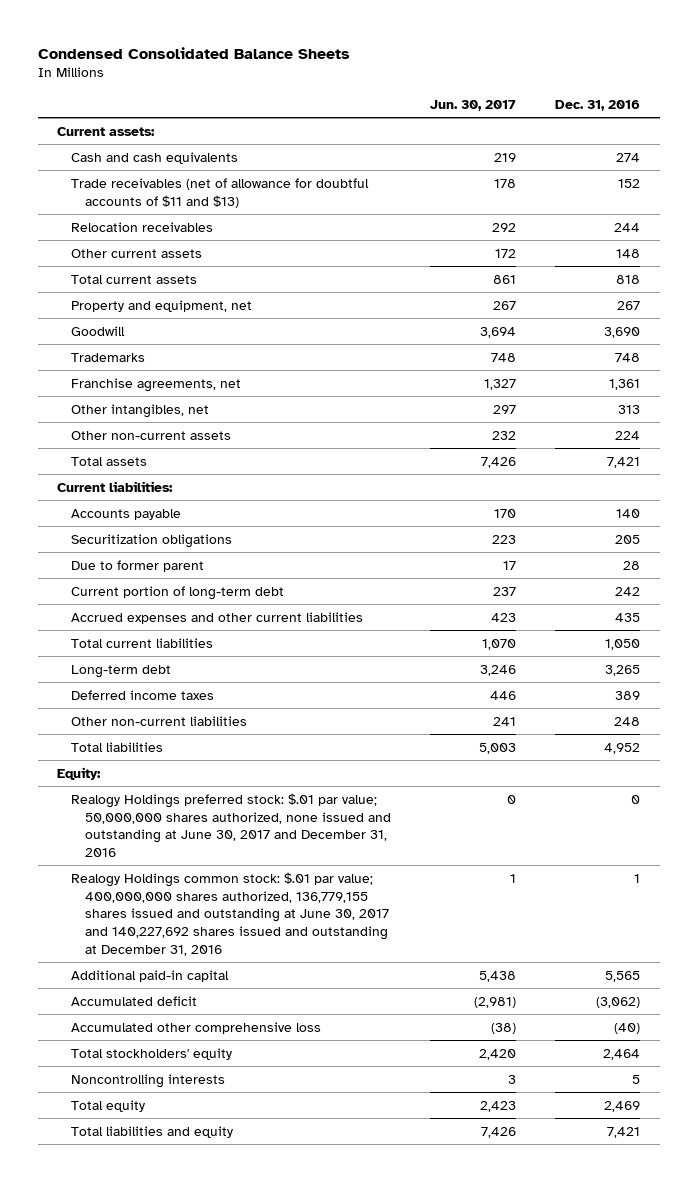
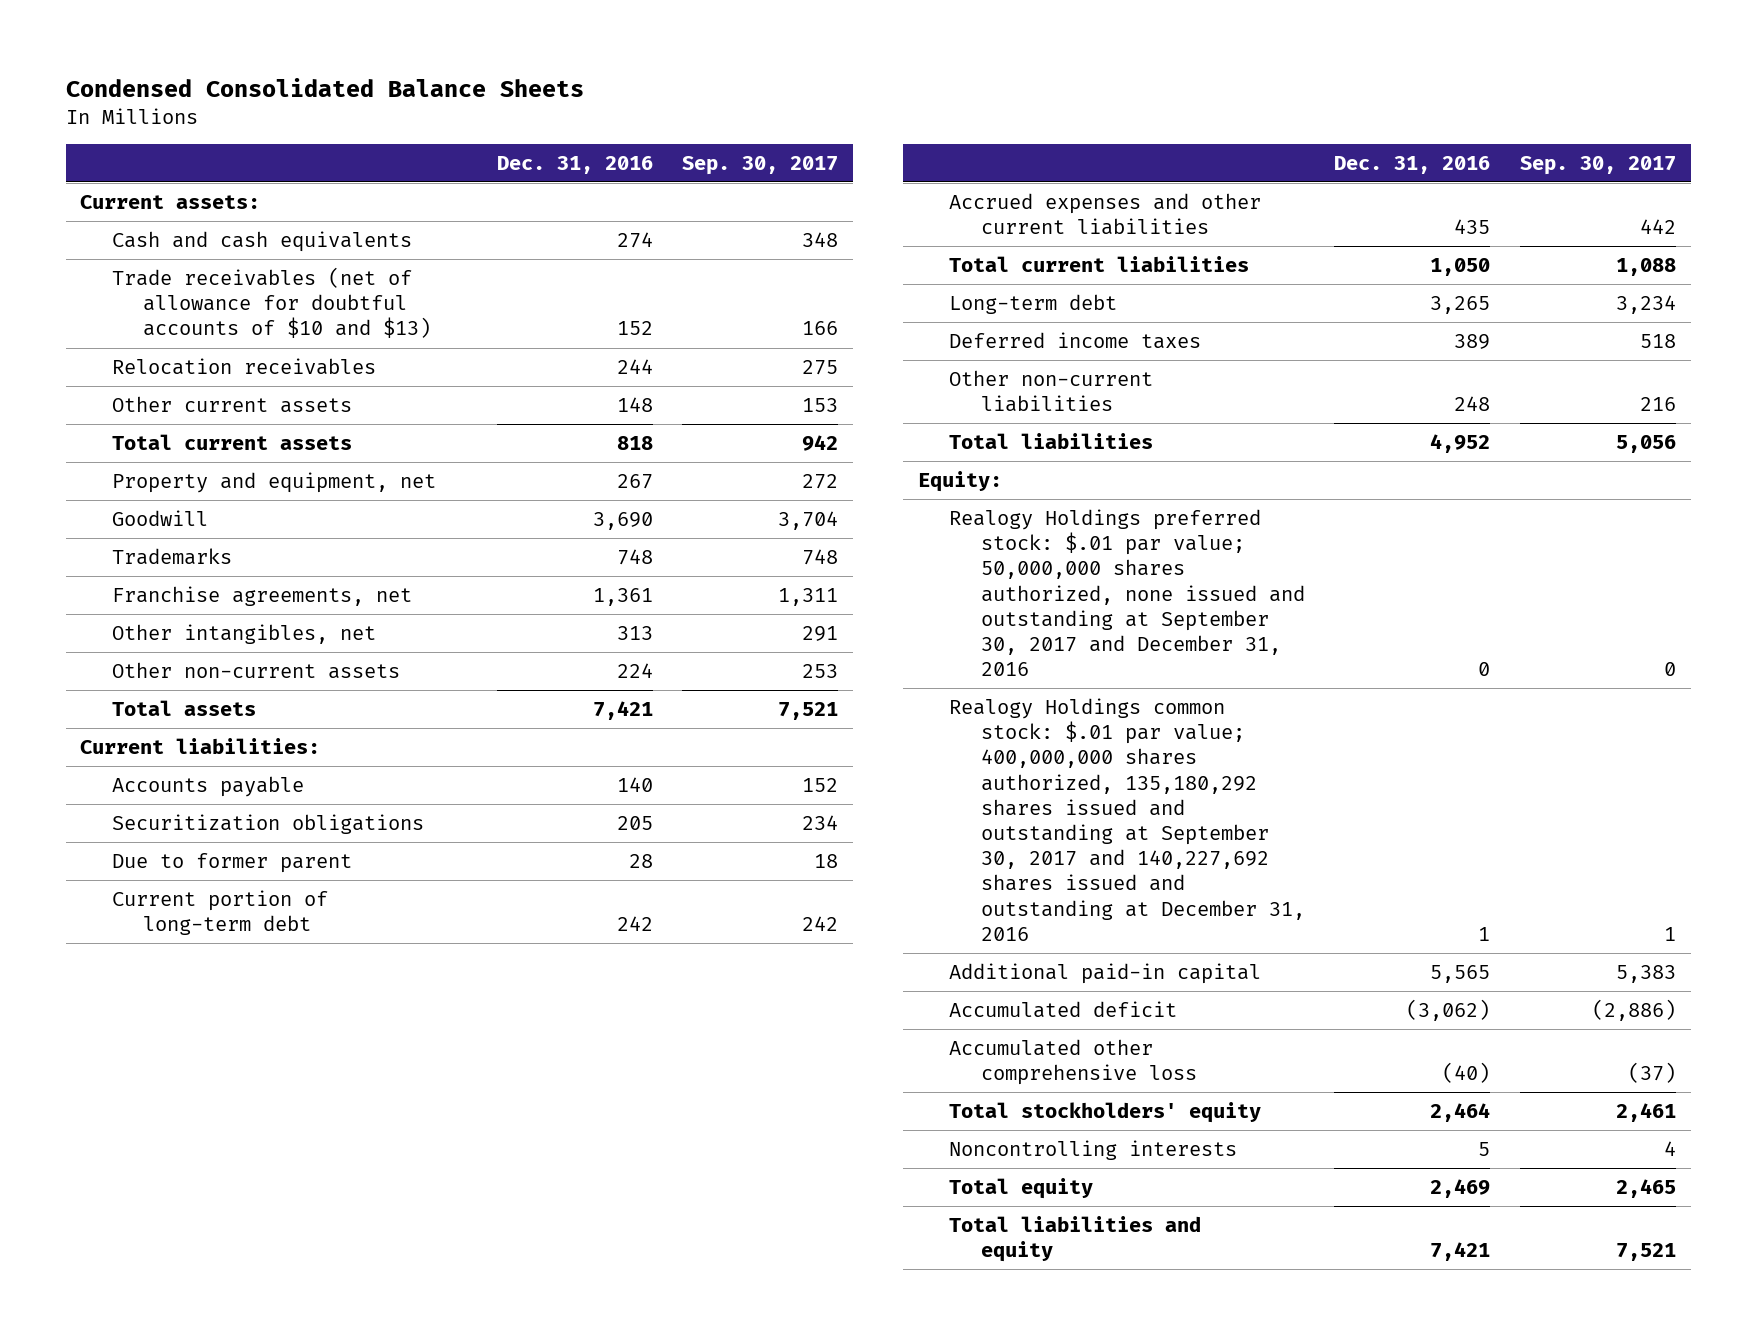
[429,99,516,111] Jun. 30, 2017 -> none
none -> [682,155,839,175] Sep. 30, 2017
[70,177,369,208] Trade receivables (net of allowance for doubtful accounts of $11 and $13) -> [111,267,432,339] Trade receivables (net of allowance for doubtful accounts of $10 and $13)
[70,792,391,858] Realogy Holdings preferred stock: $.01 par value; 50,000,000 shares authorized, none issued and outstanding at June 30, 2017 and December 31, 2016 -> [949,509,1305,677] Realogy Holdings preferred stock: $.01 par value; 50,000,000 shares authorized, none issued and outstanding at September 30, 2017 and December 31, 2016
[70,871,389,956] Realogy Holdings common stock: $.01 par value; 400,000,000 shares authorized, 136,779,155 shares issued and outstanding at June 30, 2017 and 140,227,692 shares issued and outstanding at December 31, 2016 -> [949,698,1305,941] Realogy Holdings common stock: $.01 par value; 400,000,000 shares authorized, 135,180,292 shares issued and outstanding at September 30, 2017 and 140,227,692 shares issued and outstanding at December 31, 2016

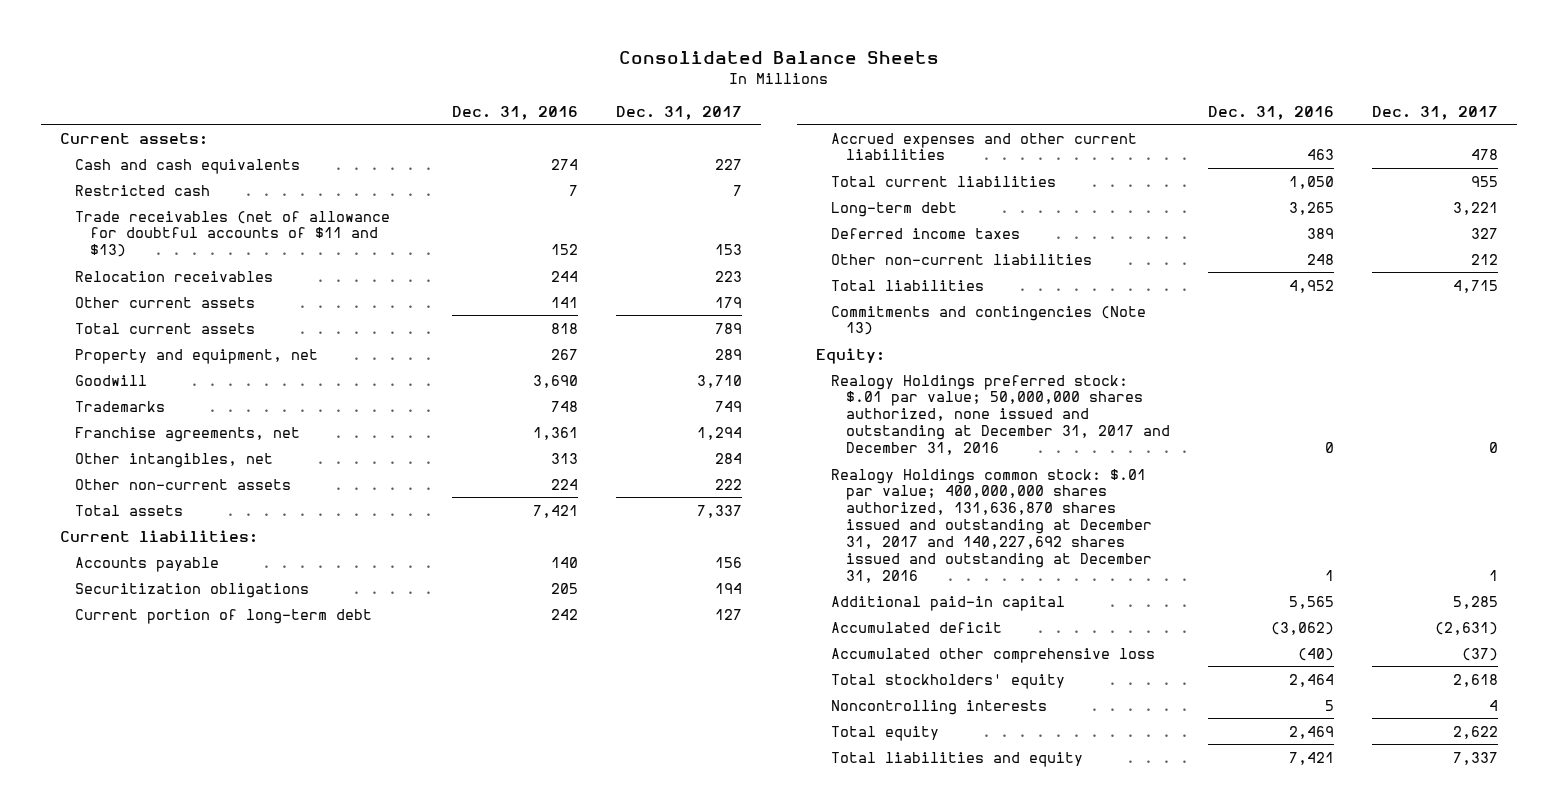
[65,77,584,97] Condensed Consolidated Balance Sheets -> [619,51,940,65] Consolidated Balance Sheets
[682,155,839,175] Sep. 30, 2017 -> none
none -> [616,105,743,120] Dec. 31, 2017
none -> [75,184,211,196] Restricted cash
[111,267,432,339] Trade receivables (net of allowance for doubtful accounts of $10 and $13) -> [75,210,391,258] Trade receivables (net of allowance for doubtful accounts of $11 and $13)
[616,397,653,413] 148 -> [551,296,579,308] 141
[111,853,352,874] Due to former parent -> none
[1454,219,1491,235] 435 -> [1307,149,1335,161] 463
none -> [831,305,1147,336] Commitments and contingencies (Note 13)
[949,509,1305,677] Realogy Holdings preferred stock: $.01 par value; 50,000,000 shares authorized, none issued and outstanding at September 30, 2017 and December 31, 2016 -> [831,374,1171,456] Realogy Holdings preferred stock: $.01 par value; 50,000,000 shares authorized, none issued and outstanding at December 31, 2017 and December 31, 2016
[949,698,1305,941] Realogy Holdings common stock: $.01 par value; 400,000,000 shares authorized, 135,180,292 shares issued and outstanding at September 30, 2017 and 140,227,692 shares issued and outstanding at December 31, 2016 -> [831,468,1153,583] Realogy Holdings common stock: $.01 par value; 400,000,000 shares authorized, 131,636,870 shares issued and outstanding at December 31, 2017 and 140,227,692 shares issued and outstanding at December 31, 2016

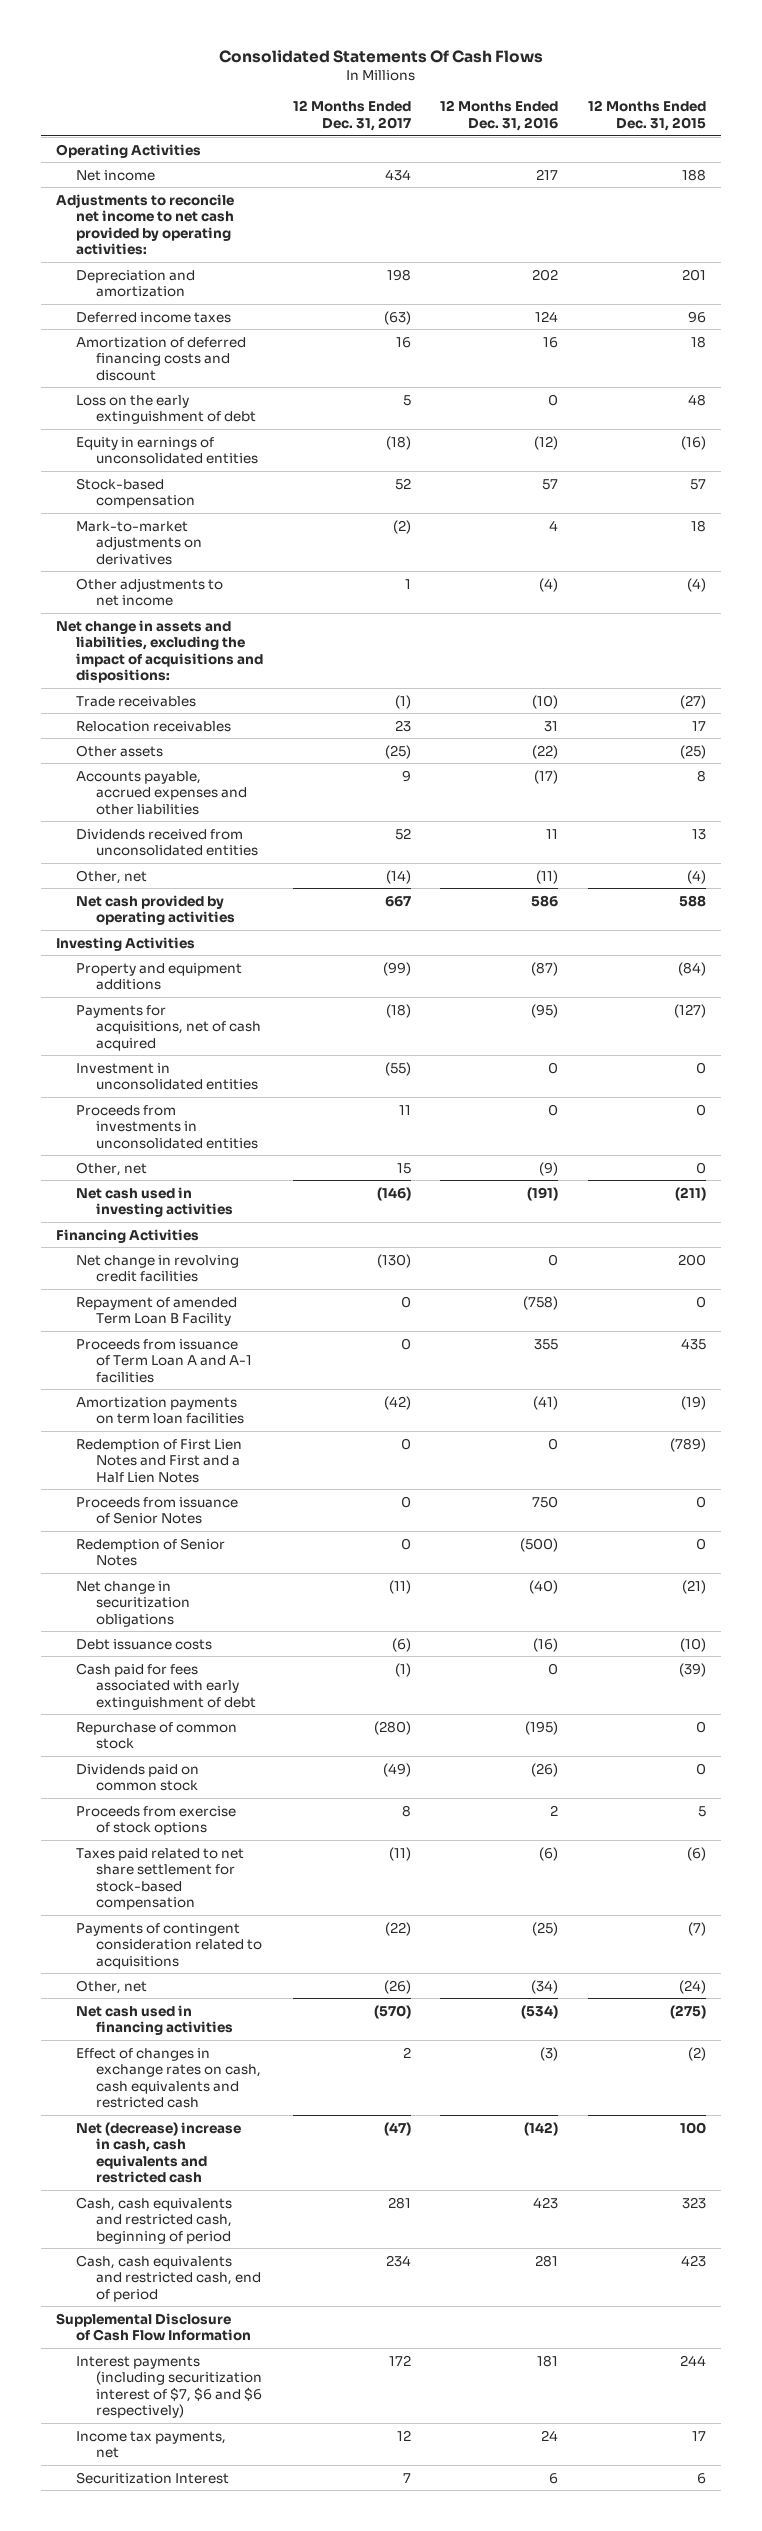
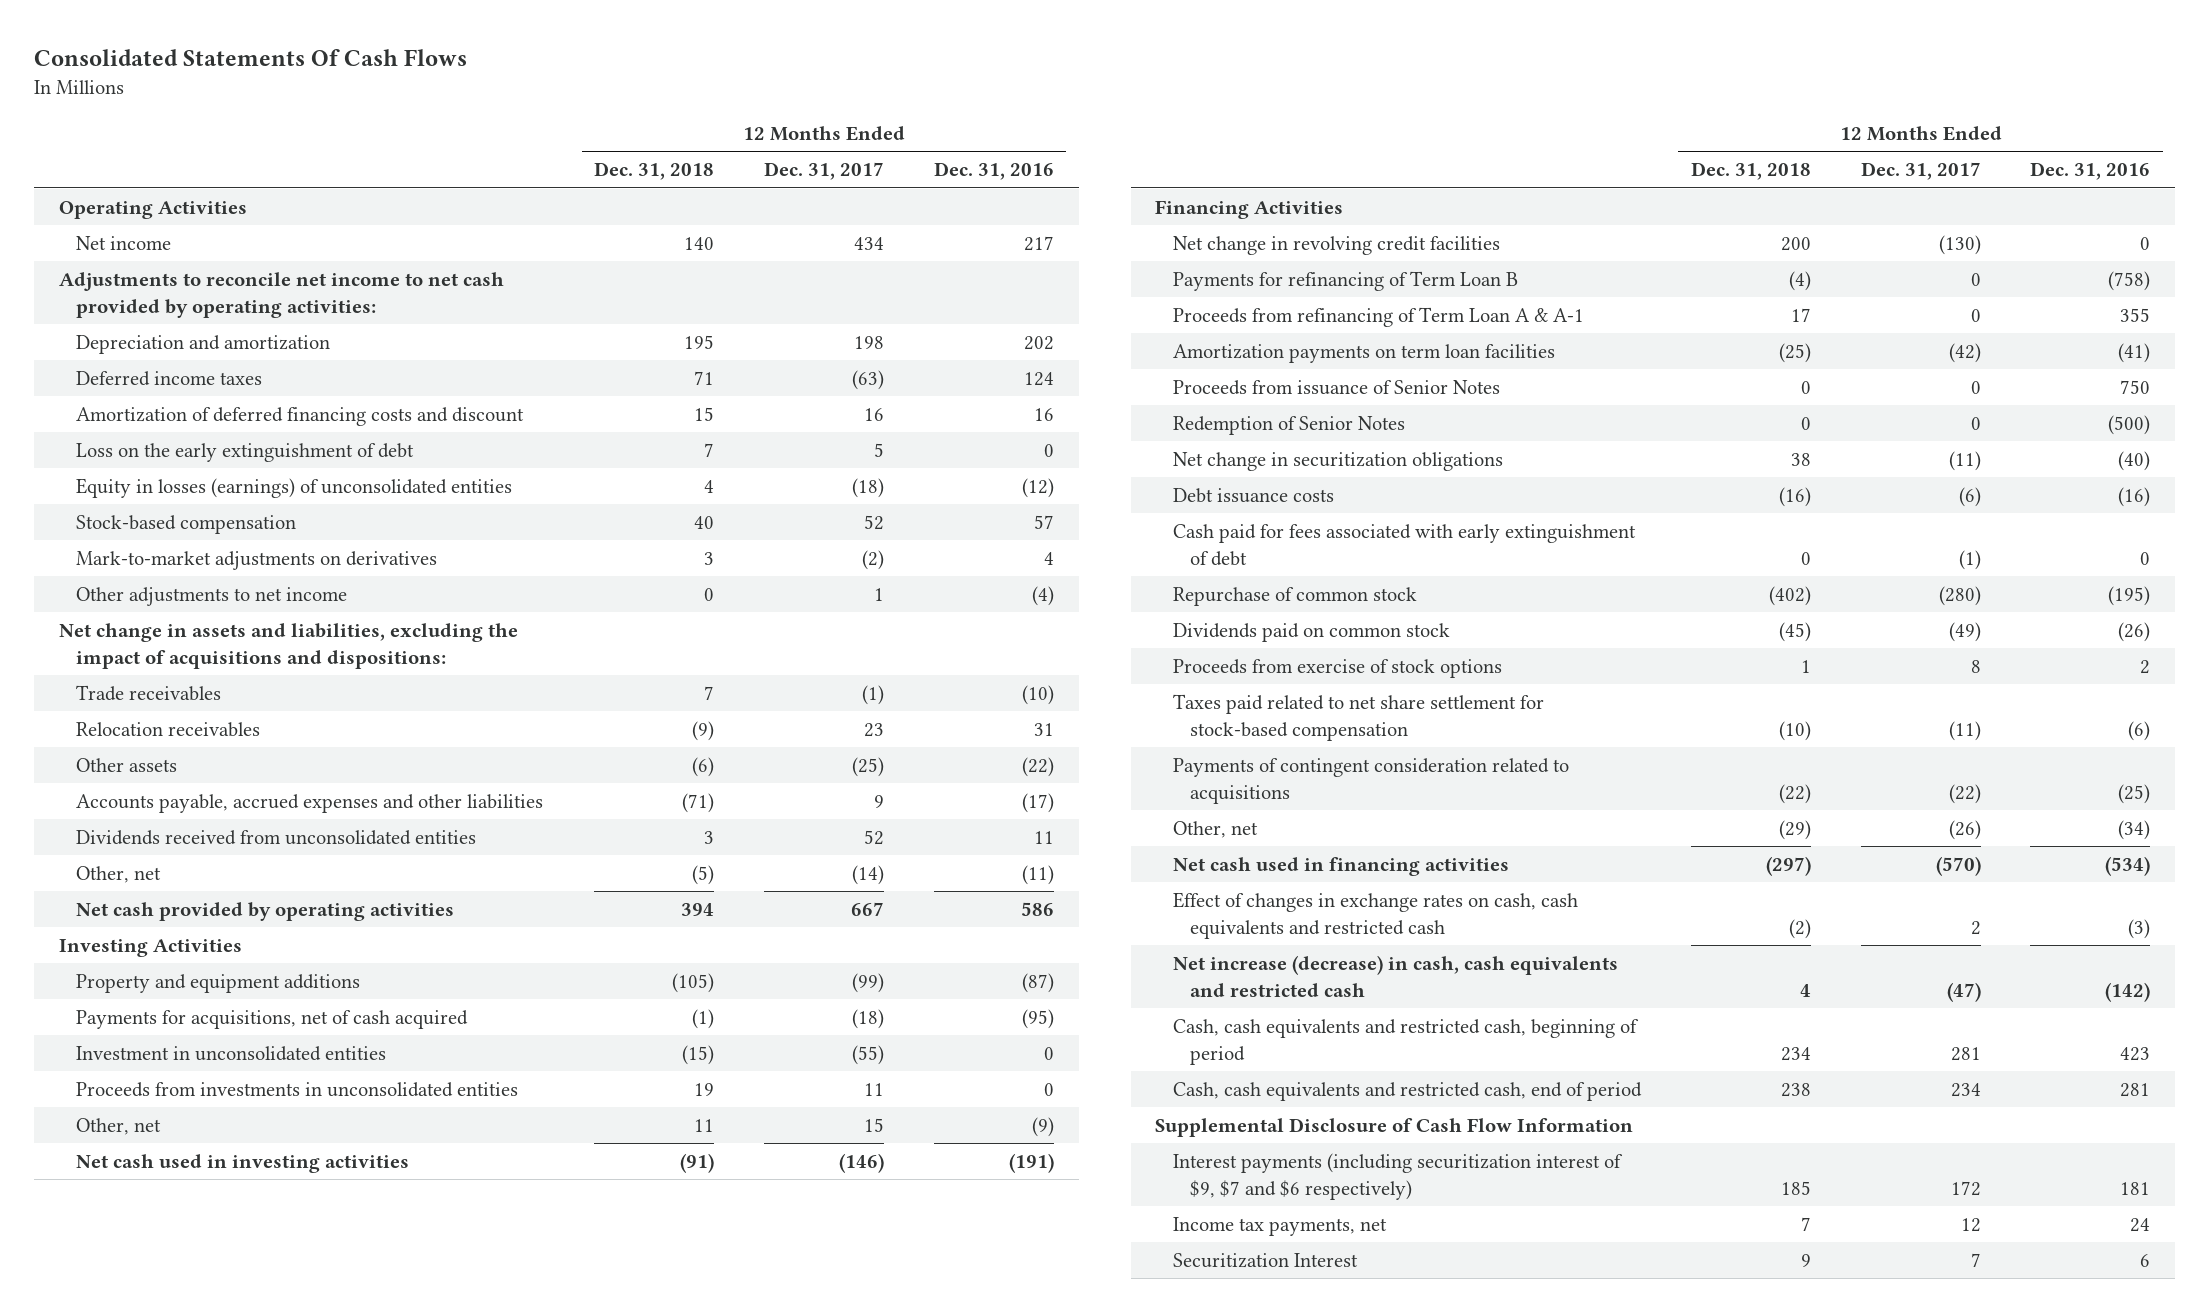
[588,100,707,131] 12 Months Ended Dec. 31, 2015 -> none
none -> [594,162,715,181] Dec. 31, 2018
[75,436,258,465] Equity in earnings of unconsolidated entities -> [76,477,513,498] Equity in losses (earnings) of unconsolidated entities
[75,1296,237,1327] Repayment of amended Term Loan B Facility -> [1172,270,1518,291] Payments for refinancing of Term Loan B
[75,1338,252,1383] Proceeds from issuance of Term Loan A and A-1 facilities -> [1172,306,1584,327] Proceeds from refinancing of Term Loan A & A-1
[75,1438,242,1483] Redemption of First Lien Notes and First and a Half Lien Notes -> none
[75,2121,241,2184] Net (decrease) increase in cash, cash equivalents and restricted cash -> [1172,954,1618,997] Net increase (decrease) in cash, cash equivalents and restricted cash
[75,2355,262,2419] Interest payments (including securitization interest of $7, $6 and $6 respectively) -> [1172,1152,1623,1200] Interest payments (including securitization interest of $9, $7 and $6 respectively)

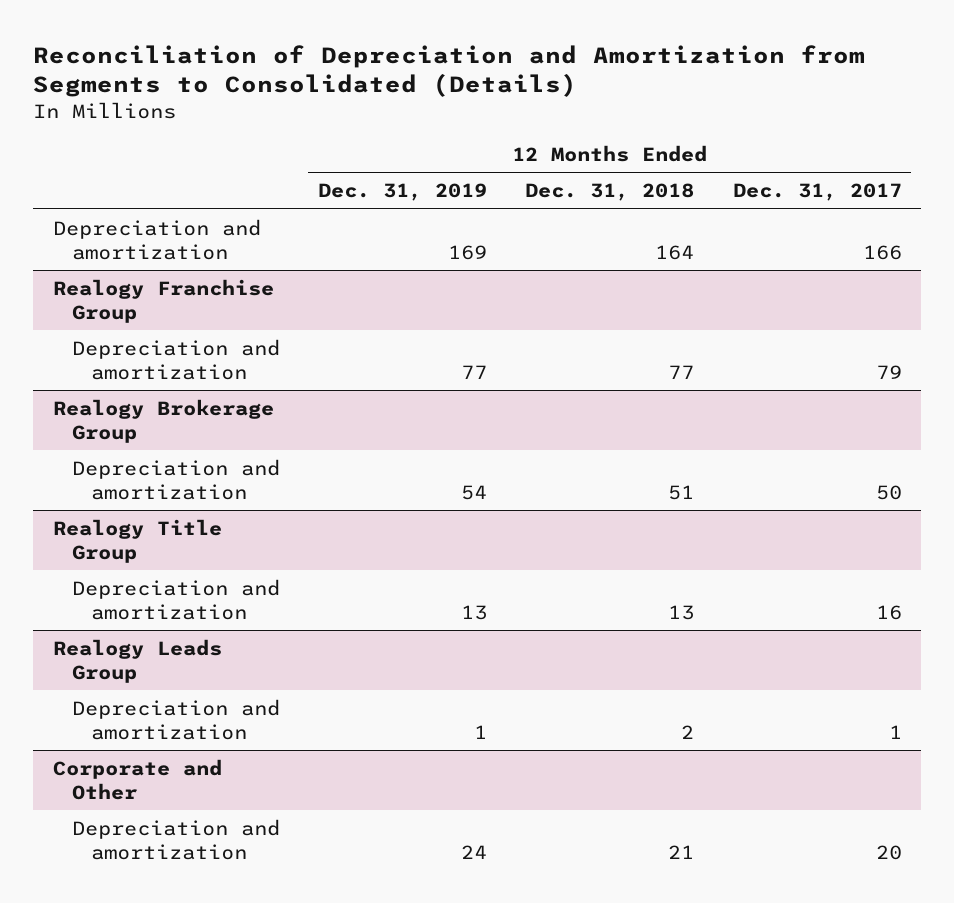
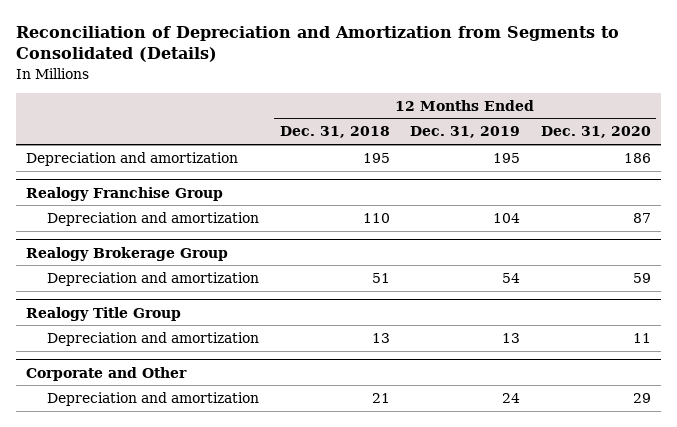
[732,183,902,202] Dec. 31, 2017 -> none
none -> [540,126,651,139] Dec. 31, 2020
[447,245,487,261] 169 -> [493,153,521,164] 195
[655,245,695,261] 164 -> [362,153,390,164] 195
[460,365,487,380] 77 -> [493,213,521,224] 104
[668,365,695,380] 77 -> [362,213,390,224] 110
[52,638,222,684] Realogy Leads Group -> none
[71,698,280,741] Depreciation and amortization -> none

